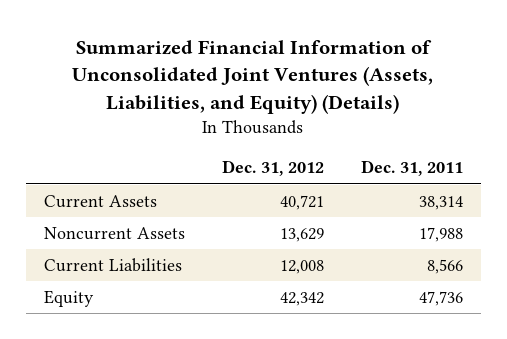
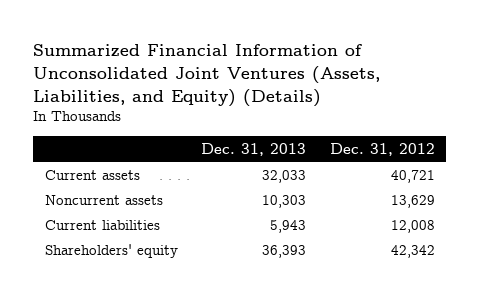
[360,160,463,177] Dec. 31, 2011 -> none
none -> [201,142,307,156] Dec. 31, 2013
[44,195,158,209] Current Assets -> [44,169,140,180] Current assets
[44,227,186,241] Noncurrent Assets -> [44,194,163,205] Noncurrent assets
[44,258,183,273] Current Liabilities -> [44,219,160,230] Current liabilities
[44,290,95,308] Equity -> [44,243,178,258] Shareholders' equity

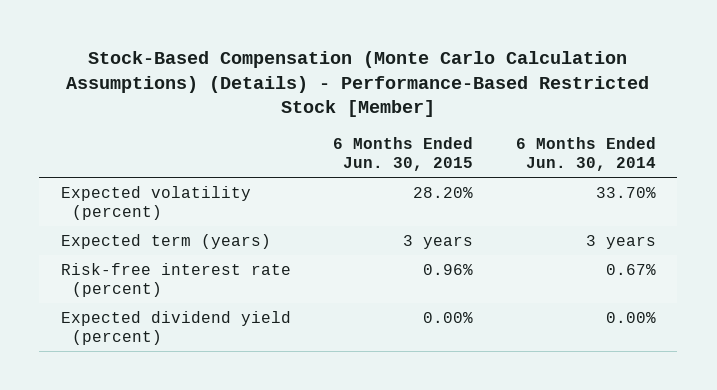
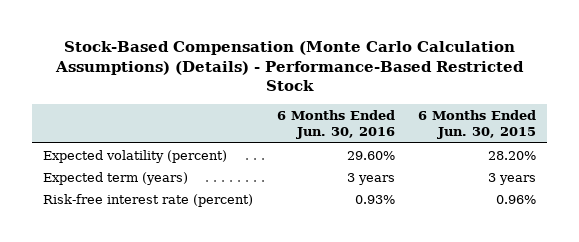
[66,50,650,118] Stock-Based Compensation (Monte Carlo Calculation Assumptions) (Details) - Performance-Based Restricted Stock [Member] -> [54,40,524,92] Stock-Based Compensation (Monte Carlo Calculation Assumptions) (Details) - Performance-Based Restricted Stock
[515,136,656,172] 6 Months Ended Jun. 30, 2014 -> none
none -> [276,109,395,140] 6 Months Ended Jun. 30, 2016
[60,310,291,346] Expected dividend yield (percent) -> none

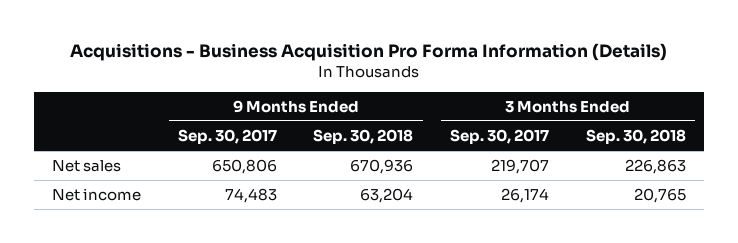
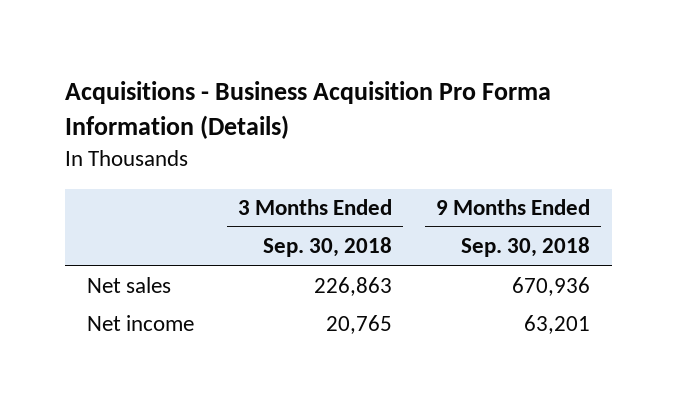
[177,129,277,145] Sep. 30, 2017 -> none
[450,129,550,145] Sep. 30, 2017 -> none
[360,188,414,204] 63,204 -> [523,314,590,334] 63,201

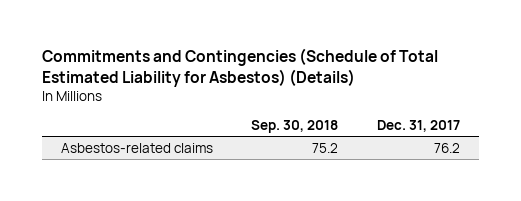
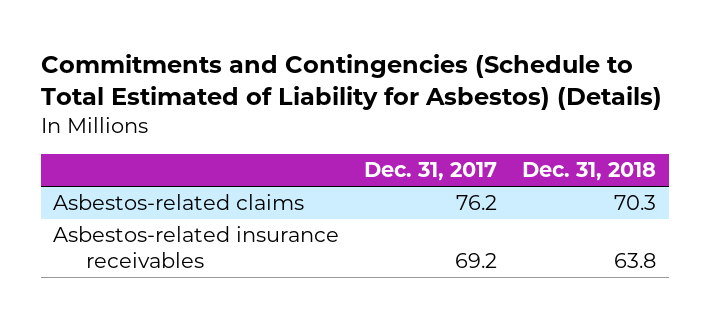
[41,48,438,88] Commitments and Contingencies (Schedule of Total Estimated Liability for Asbestos) (Details) -> [40,53,662,111] Commitments and Contingencies (Schedule to Total Estimated of Liability for Asbestos) (Details)
[251,120,339,134] Sep. 30, 2018 -> none
none -> [522,162,657,182] Dec. 31, 2018
none -> [53,226,340,268] Asbestos-related insurance receivables

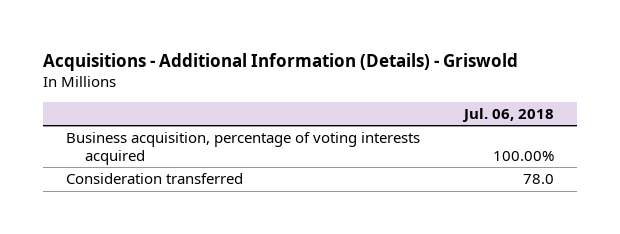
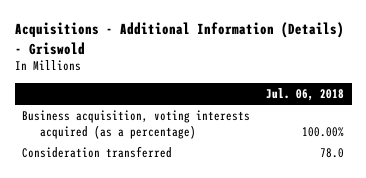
[65,132,420,165] Business acquisition, percentage of voting interests acquired -> [22,109,251,139] Business acquisition, voting interests acquired (as a percentage)

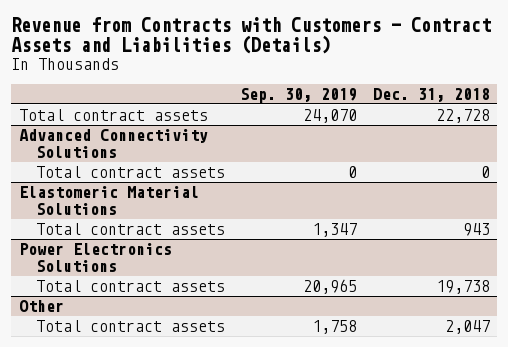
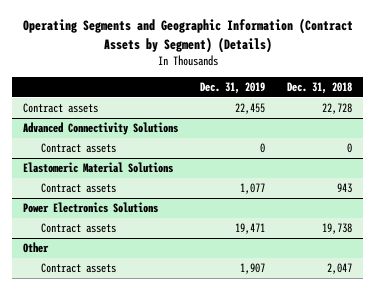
[10,16,491,55] Revenue from Contracts with Customers - Contract Assets and Liabilities (Details) -> [22,18,353,53] Operating Segments and Geographic Information (Contract Assets by Segment) (Details)
[240,87,358,103] Sep. 30, 2019 -> none
none -> [200,81,266,94] Dec. 31, 2019
[18,109,208,122] Total contract assets -> [22,103,98,114] Contract assets
[35,166,225,179] Total contract assets -> [41,143,117,154] Contract assets
[35,223,225,236] Total contract assets -> [41,183,117,194] Contract assets
[35,280,225,293] Total contract assets -> [41,223,117,234] Contract assets
[35,320,225,333] Total contract assets -> [41,263,117,274] Contract assets

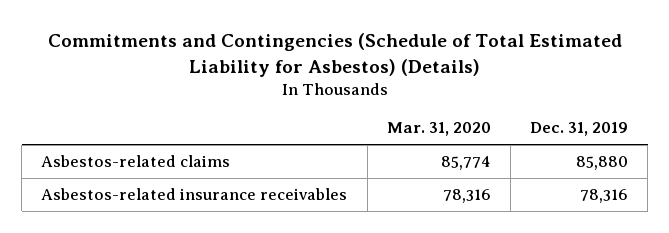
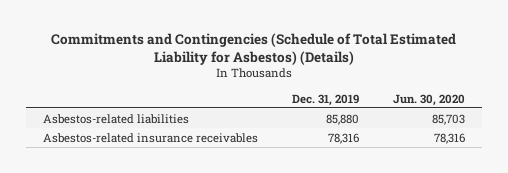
[386,122,491,137] Mar. 31, 2020 -> none
none -> [392,93,465,106] Jun. 30, 2020
[41,155,231,168] Asbestos-related claims -> [42,113,189,124] Asbestos-related liabilities

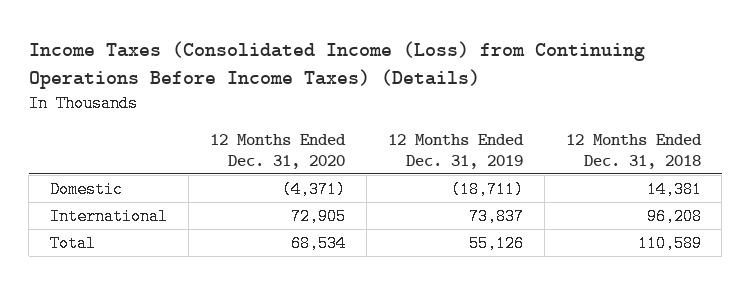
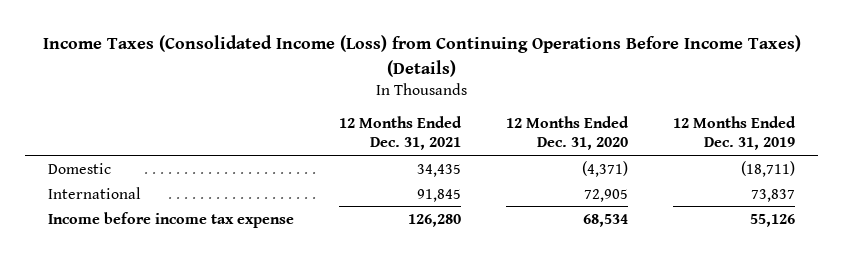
[565,133,702,169] 12 Months Ended Dec. 31, 2018 -> none
none -> [338,115,462,151] 12 Months Ended Dec. 31, 2021
[50,235,97,253] Total -> [47,211,294,228] Income before income tax expense

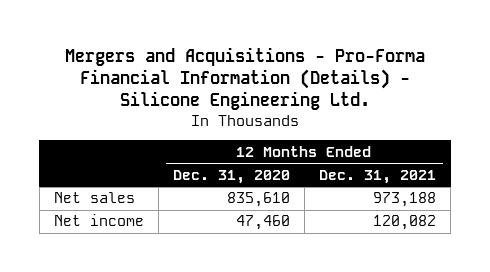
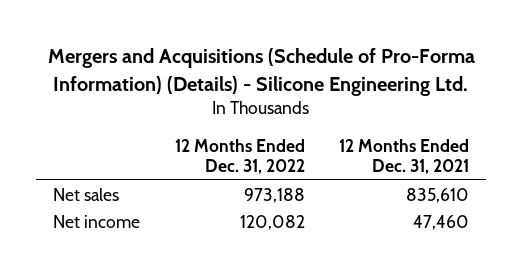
[64,46,425,111] Mergers and Acquisitions - Pro-Forma Financial Information (Details) - Silicone Engineering Ltd. -> [48,48,476,96] Mergers and Acquisitions (Schedule of Pro-Forma Information) (Details) - Silicone Engineering Ltd.
[172,169,290,184] Dec. 31, 2020 -> none
none -> [174,138,305,175] 12 Months Ended Dec. 31, 2022
[373,192,437,208] 973,188 -> [405,187,469,203] 835,610
[373,215,437,231] 120,082 -> [412,214,469,230] 47,460

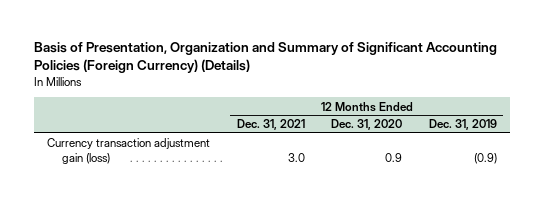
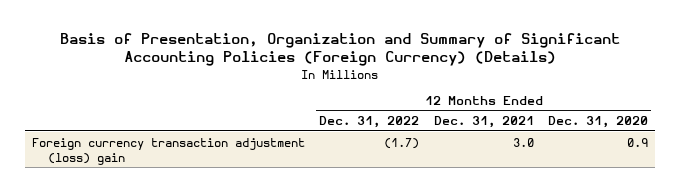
[428,119,497,131] Dec. 31, 2019 -> none
none -> [319,116,420,129] Dec. 31, 2022
[47,138,211,164] Currency transaction adjustment gain (loss) -> [32,137,306,166] Foreign currency transaction adjustment (loss) gain

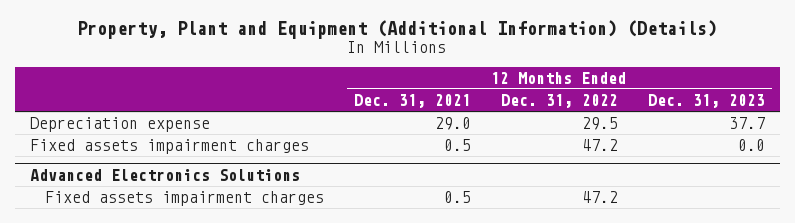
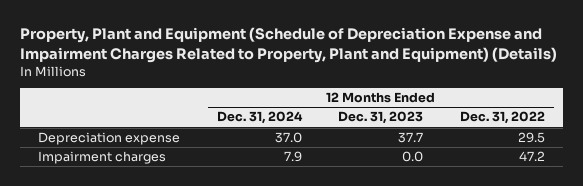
[77,20,718,40] Property, Plant and Equipment (Additional Information) (Details) -> [20,27,558,63] Property, Plant and Equipment (Schedule of Depreciation Expense and Impairment Charges Related to Property, Plant and Equipment) (Details)
[354,94,472,109] Dec. 31, 2021 -> none
none -> [216,111,303,125] Dec. 31, 2024
[29,168,300,181] Advanced Electronics Solutions -> none
[45,191,325,207] Fixed assets impairment charges -> none
[29,139,309,155] Fixed assets impairment charges -> [38,151,167,165] Impairment charges

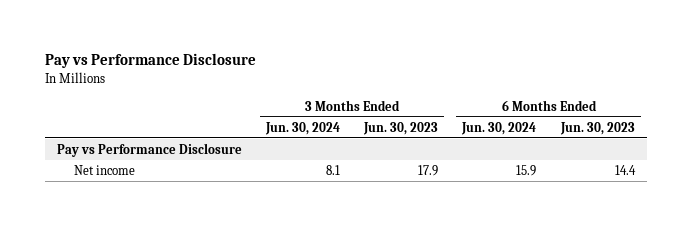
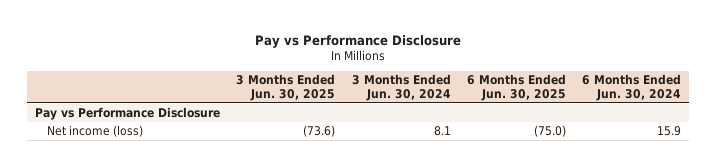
[363,121,439,135] Jun. 30, 2023 -> none
[559,121,635,135] Jun. 30, 2023 -> none
none -> [236,74,336,102] 3 Months Ended Jun. 30, 2025
none -> [467,74,567,102] 6 Months Ended Jun. 30, 2025
[74,164,136,175] Net income -> [46,124,143,137] Net income (loss)

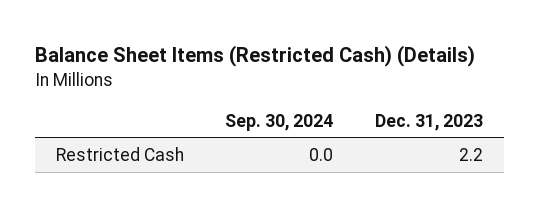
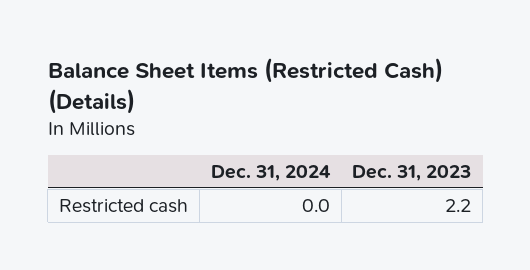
[225,113,334,131] Sep. 30, 2024 -> none
none -> [210,165,331,182] Dec. 31, 2024
[55,147,184,162] Restricted Cash -> [59,199,189,214] Restricted cash

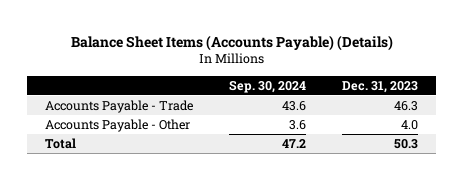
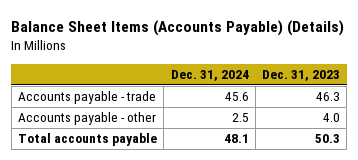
[229,79,307,93] Sep. 30, 2024 -> none
none -> [170,70,249,82] Dec. 31, 2024
[45,99,194,113] Accounts Payable - Trade -> [18,91,157,105] Accounts payable - trade
[45,118,191,132] Accounts Payable - Other -> [18,112,157,126] Accounts payable - other
[45,137,77,149] Total -> [18,133,158,147] Total accounts payable

